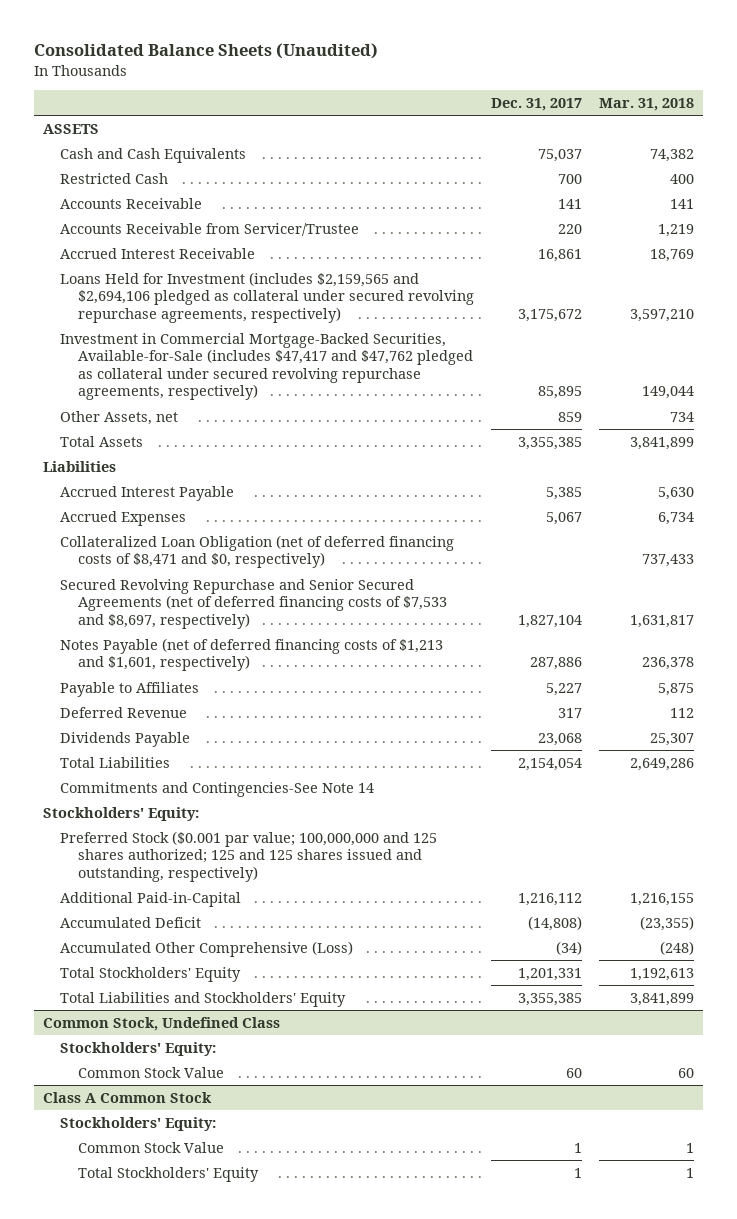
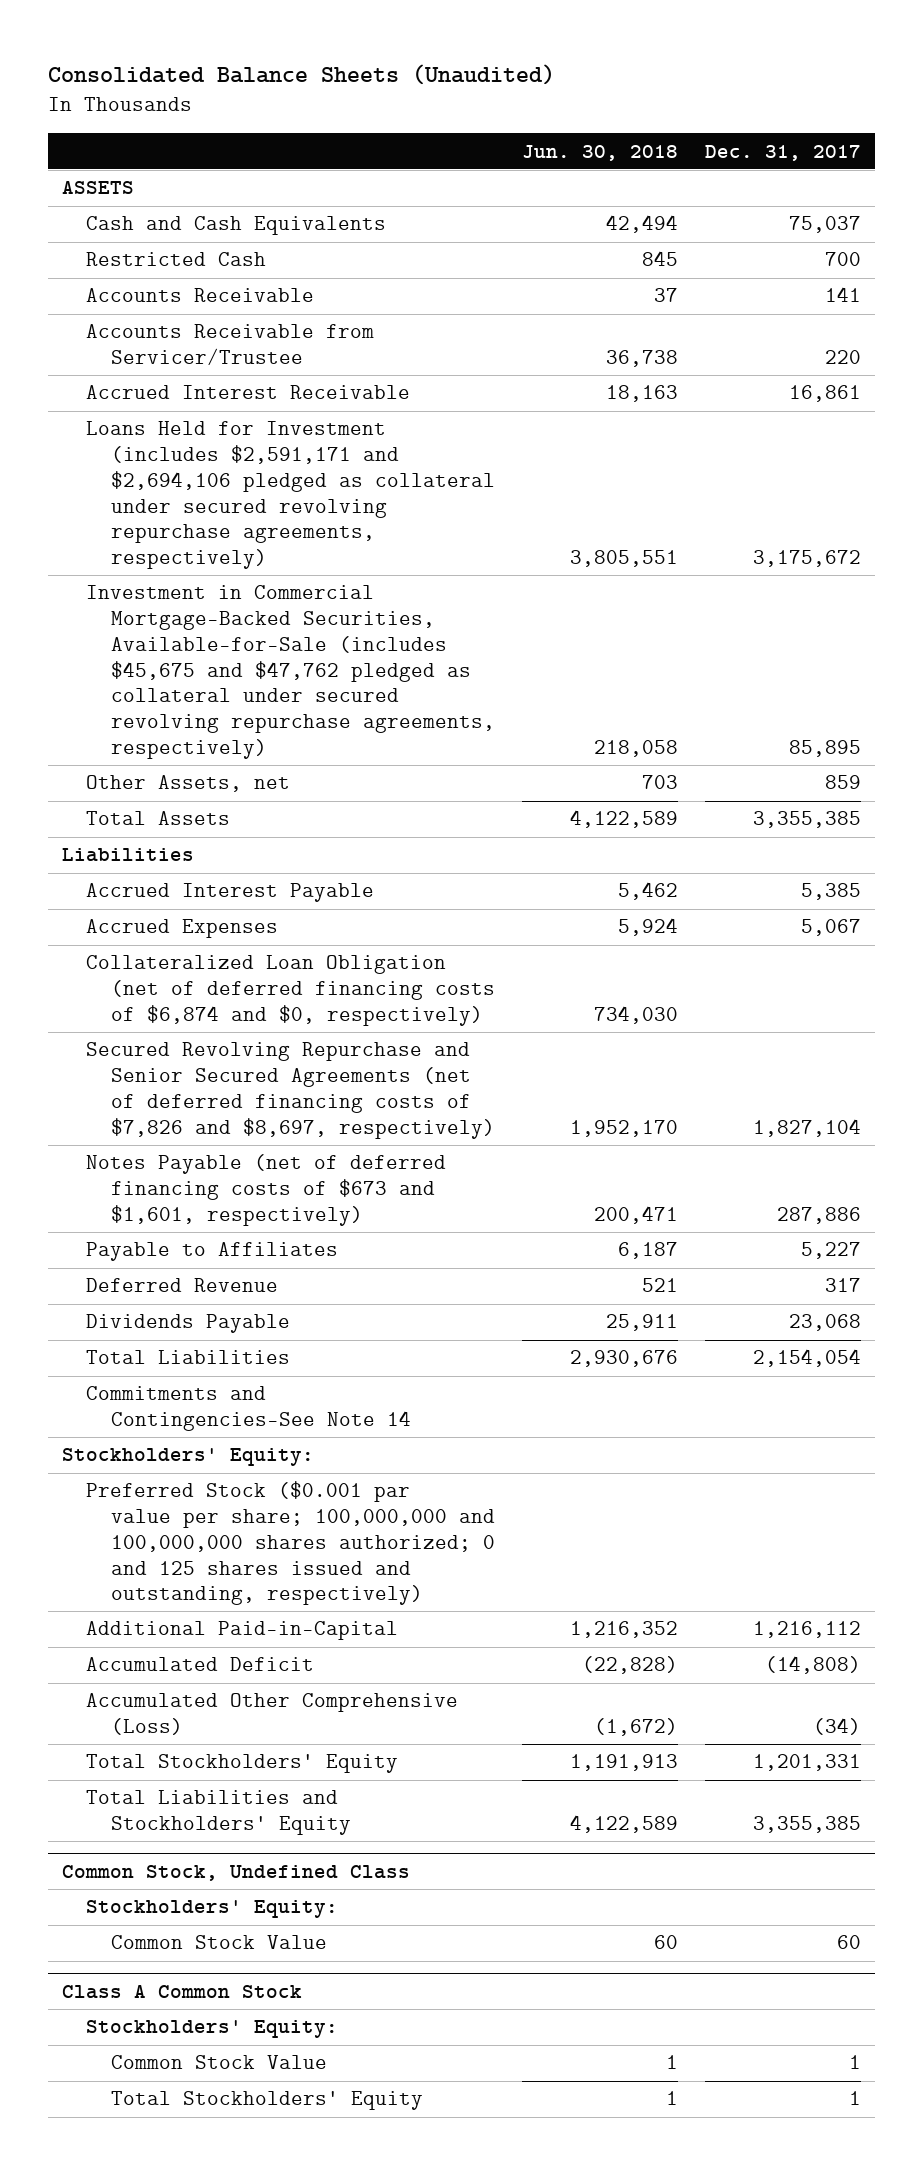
[598,97,694,111] Mar. 31, 2018 -> none
none -> [521,144,678,161] Jun. 30, 2018
[60,271,474,323] Loans Held for Investment (includes $2,159,565 and $2,694,106 pledged as collateral under secured revolving repurchase agreements, respectively) -> [86,421,495,569] Loans Held for Investment (includes $2,591,171 and $2,694,106 pledged as collateral under secured revolving repurchase agreements, respectively)
[60,332,473,401] Investment in Commercial Mortgage-Backed Securities, Available-for-Sale (includes $47,417 and $47,762 pledged as collateral under secured revolving repurchase agreements, respectively) -> [86,585,495,759] Investment in Commercial Mortgage-Backed Securities, Available-for-Sale (includes $45,675 and $47,762 pledged as collateral under secured revolving repurchase agreements, respectively)
[60,534,455,569] Collateralized Loan Obligation (net of deferred financing costs of $8,471 and $0, respectively) -> [86,955,495,1026] Collateralized Loan Obligation (net of deferred financing costs of $6,874 and $0, respectively)
[60,578,447,629] Secured Revolving Repurchase and Senior Secured Agreements (net of deferred financing costs of $7,533 and $8,697, respectively) -> [86,1042,495,1139] Secured Revolving Repurchase and Senior Secured Agreements (net of deferred financing costs of $7,826 and $8,697, respectively)
[60,637,444,672] Notes Payable (net of deferred financing costs of $1,213 and $1,601, respectively) -> [86,1154,447,1226] Notes Payable (net of deferred financing costs of $673 and $1,601, respectively)
[60,830,438,882] Preferred Stock ($0.001 par value; 100,000,000 and 125 shares authorized; 125 and 125 shares issued and outstanding, respectively) -> [86,1481,495,1606] Preferred Stock ($0.001 par value per share; 100,000,000 and 100,000,000 shares authorized; 0 and 125 shares issued and outstanding, respectively)

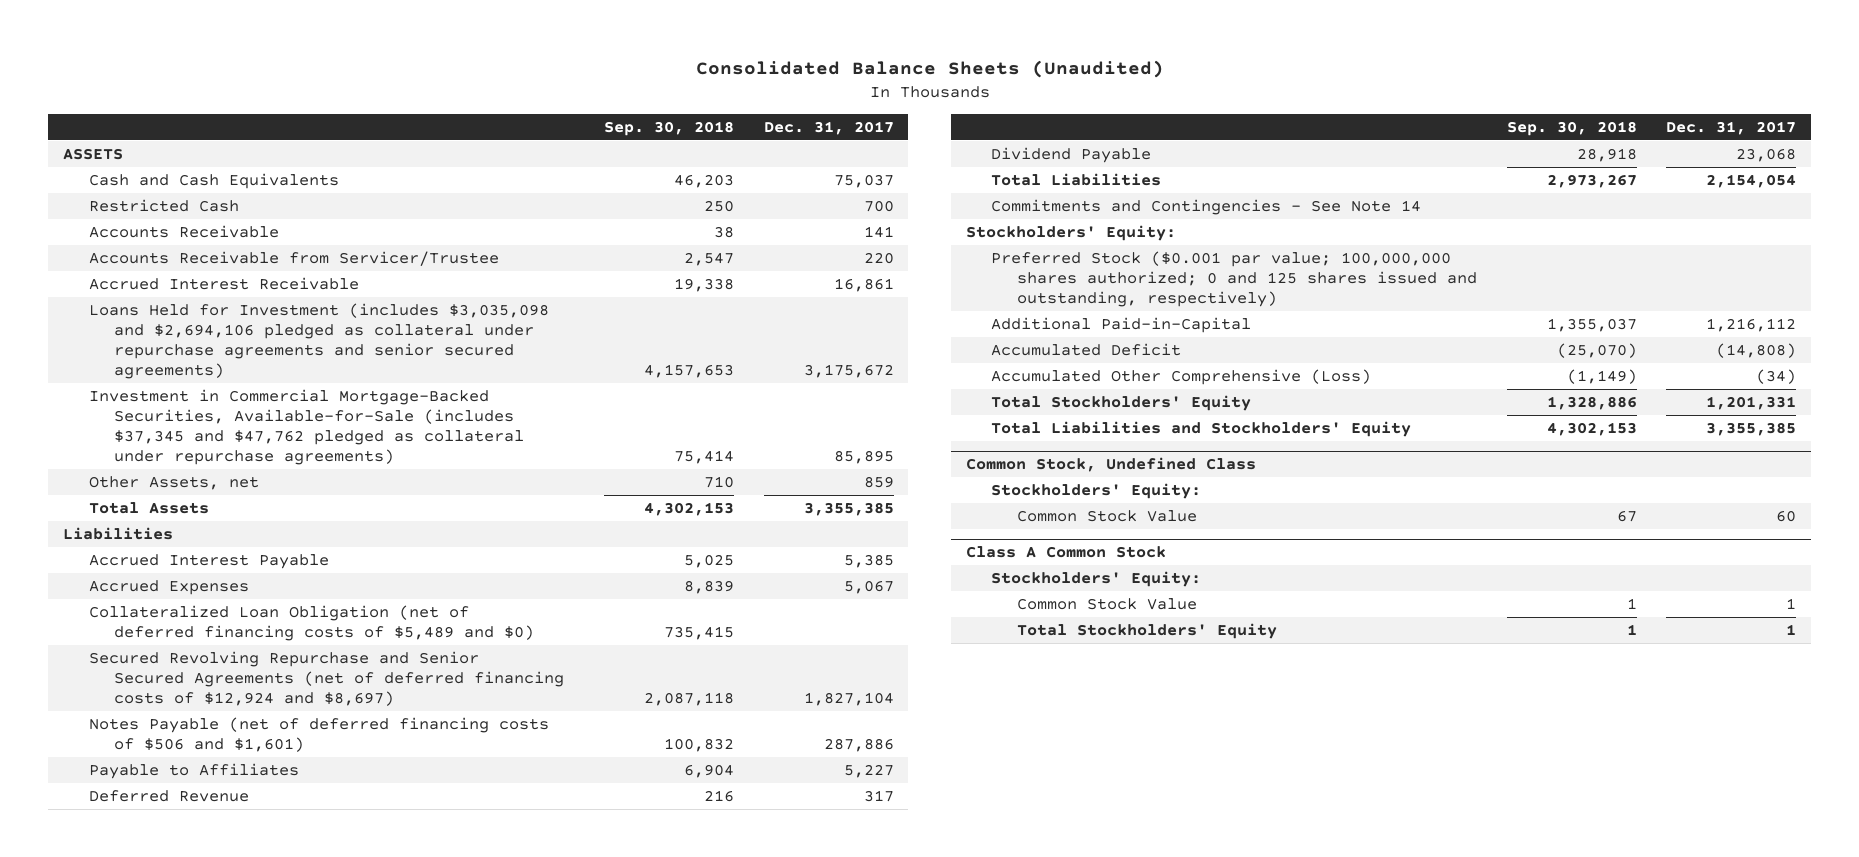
[521,144,678,161] Jun. 30, 2018 -> none
none -> [603,120,734,136] Sep. 30, 2018
[86,421,495,569] Loans Held for Investment (includes $2,591,171 and $2,694,106 pledged as collateral under secured revolving repurchase agreements, respectively) -> [88,302,549,380] Loans Held for Investment (includes $3,035,098 and $2,694,106 pledged as collateral under repurchase agreements and senior secured agreements)
[86,585,495,759] Investment in Commercial Mortgage-Backed Securities, Available-for-Sale (includes $45,675 and $47,762 pledged as collateral under secured revolving repurchase agreements, respectively) -> [88,388,525,466] Investment in Commercial Mortgage-Backed Securities, Available-for-Sale (includes $37,345 and $47,762 pledged as collateral under repurchase agreements)
[86,955,495,1026] Collateralized Loan Obligation (net of deferred financing costs of $6,874 and $0, respectively) -> [88,604,535,642] Collateralized Loan Obligation (net of deferred financing costs of $5,489 and $0)
[86,1042,495,1139] Secured Revolving Repurchase and Senior Secured Agreements (net of deferred financing costs of $7,826 and $8,697, respectively) -> [88,650,565,707] Secured Revolving Repurchase and Senior Secured Agreements (net of deferred financing costs of $12,924 and $8,697)
[86,1154,447,1226] Notes Payable (net of deferred financing costs of $673 and $1,601, respectively) -> [88,716,549,753] Notes Payable (net of deferred financing costs of $506 and $1,601)
[86,1314,291,1334] Dividends Payable -> [991,146,1152,163] Dividend Payable
[86,1386,411,1432] Commitments and Contingencies-See Note 14 -> [991,198,1422,215] Commitments and Contingencies - See Note 14
[86,1481,495,1606] Preferred Stock ($0.001 par value per share; 100,000,000 and 100,000,000 shares authorized; 0 and 125 shares issued and outstanding, respectively) -> [991,250,1478,308] Preferred Stock ($0.001 par value; 100,000,000 shares authorized; 0 and 125 shares issued and outstanding, respectively)

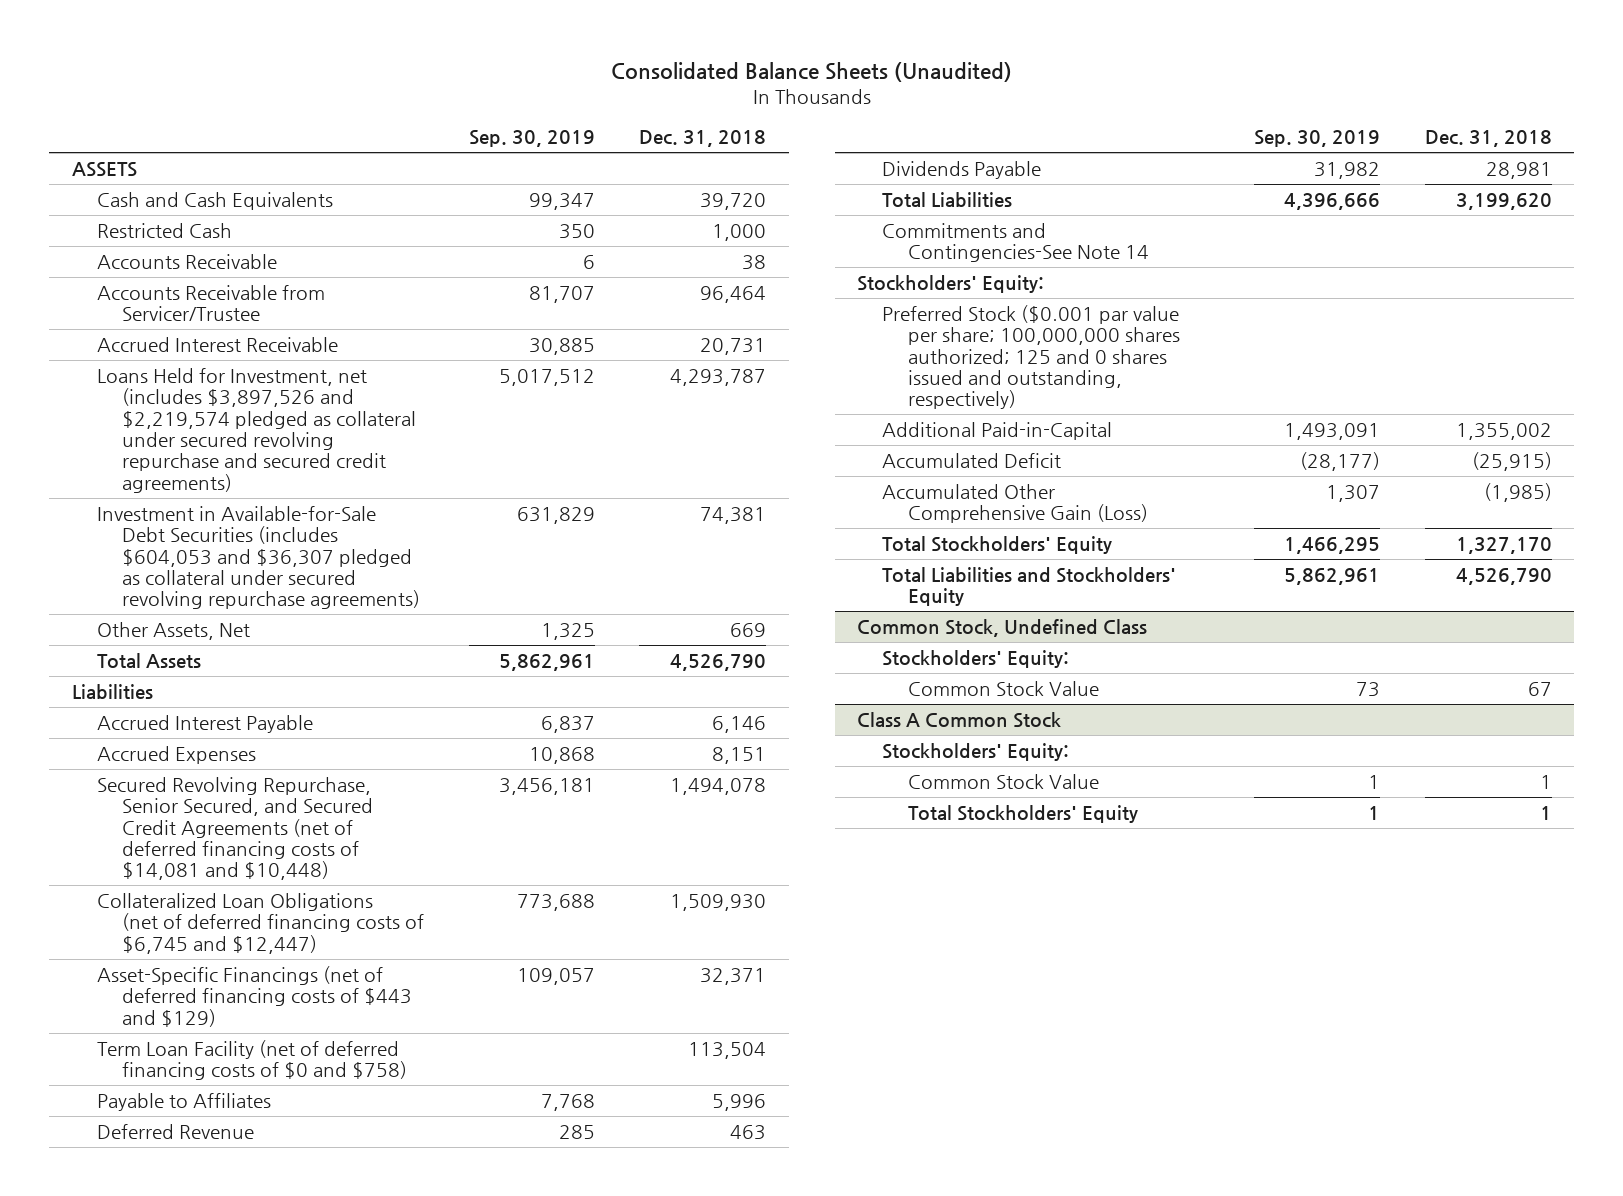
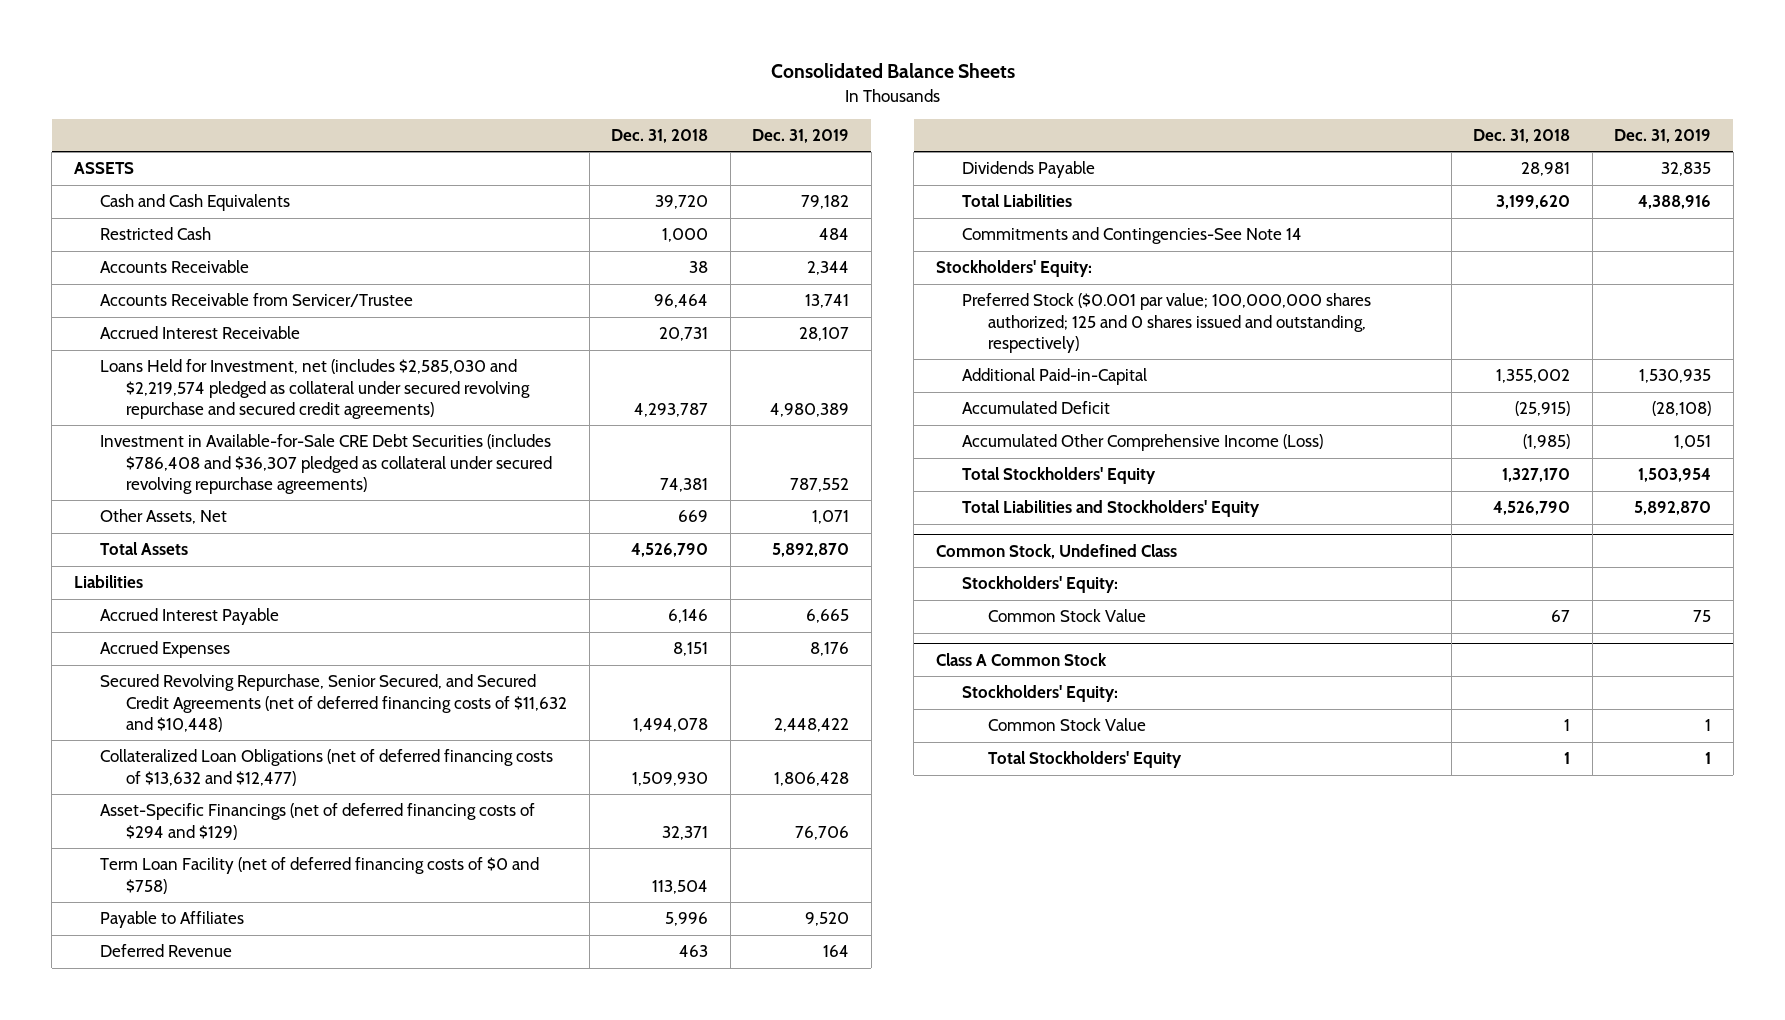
[610,61,1012,82] Consolidated Balance Sheets (Unaudited) -> [770,63,1015,79] Consolidated Balance Sheets
[468,130,595,148] Sep. 30, 2019 -> none
none -> [752,128,850,143] Dec. 31, 2019
[96,367,417,493] Loans Held for Investment, net (includes $3,897,526 and $2,219,574 pledged as collateral under secured revolving repurchase and secured credit agreements) -> [99,359,531,420] Loans Held for Investment, net (includes $2,585,030 and $2,219,574 pledged as collateral under secured revolving repurchase and secured credit agreements)
[96,505,421,610] Investment in Available-for-Sale Debt Securities (includes $604,053 and $36,307 pledged as collateral under secured revolving repurchase agreements) -> [99,434,553,495] Investment in Available-for-Sale CRE Debt Securities (includes $786,408 and $36,307 pledged as collateral under secured revolving repurchase agreements)
[96,776,374,881] Secured Revolving Repurchase, Senior Secured, and Secured Credit Agreements (net of deferred financing costs of $14,081 and $10,448) -> [99,674,568,733] Secured Revolving Repurchase, Senior Secured, and Secured Credit Agreements (net of deferred financing costs of $11,632 and $10,448)
[96,892,425,954] Collateralized Loan Obligations (net of deferred financing costs of $6,745 and $12,447) -> [99,749,553,786] Collateralized Loan Obligations (net of deferred financing costs of $13,632 and $12,477)
[96,965,413,1027] Asset-Specific Financings (net of deferred financing costs of $443 and $129) -> [99,803,535,840] Asset-Specific Financings (net of deferred financing costs of $294 and $129)
[882,304,1180,410] Preferred Stock ($0.001 par value per share; 100,000,000 shares authorized; 125 and 0 shares issued and outstanding, respectively) -> [962,293,1372,354] Preferred Stock ($0.001 par value; 100,000,000 shares authorized; 125 and 0 shares issued and outstanding, respectively)
[882,483,1148,524] Accumulated Other Comprehensive Gain (Loss) -> [962,434,1324,452] Accumulated Other Comprehensive Income (Loss)

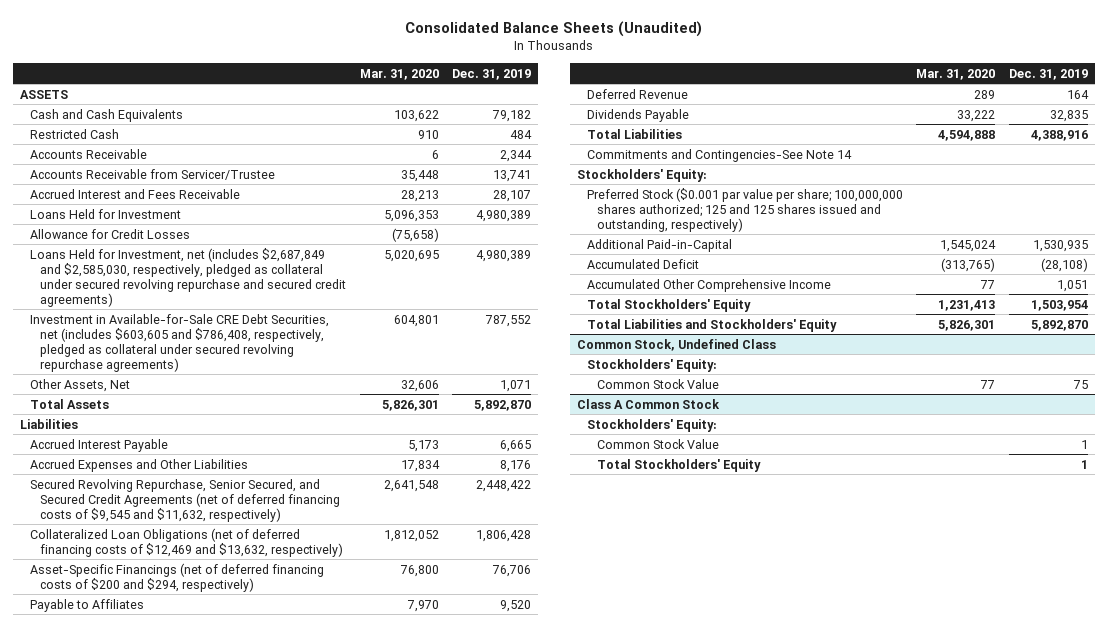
[770,63,1015,79] Consolidated Balance Sheets -> [404,20,702,37] Consolidated Balance Sheets (Unaudited)
[611,128,709,143] Dec. 31, 2018 -> none
none -> [359,68,439,80] Mar. 31, 2020
[99,326,300,340] Accrued Interest Receivable -> [30,188,241,199] Accrued Interest and Fees Receivable
none -> [30,208,182,219] Loans Held for Investment
none -> [30,228,191,239] Allowance for Credit Losses
[99,359,531,420] Loans Held for Investment, net (includes $2,585,030 and $2,219,574 pledged as collateral under secured revolving repurchase and secured credit agreements) -> [30,247,347,307] Loans Held for Investment, net (includes $2,687,849 and $2,585,030, respectively, pledged as collateral under secured revolving repurchase and secured credit agreements)
[99,434,553,495] Investment in Available-for-Sale CRE Debt Securities (includes $786,408 and $36,307 pledged as collateral under secured revolving repurchase agreements) -> [30,313,330,372] Investment in Available-for-Sale CRE Debt Securities, net (includes $603,605 and $786,408, respectively, pledged as collateral under secured revolving repurchase agreements)
[99,857,539,894] Term Loan Facility (net of deferred financing costs of $0 and $758) -> none
[99,641,230,659] Accrued Expenses -> [30,458,249,472] Accrued Expenses and Other Liabilities
[99,674,568,733] Secured Revolving Repurchase, Senior Secured, and Secured Credit Agreements (net of deferred financing costs of $11,632 and $10,448) -> [30,478,341,522] Secured Revolving Repurchase, Senior Secured, and Secured Credit Agreements (net of deferred financing costs of $9,545 and $11,632, respectively)
[99,749,553,786] Collateralized Loan Obligations (net of deferred financing costs of $13,632 and $12,477) -> [30,527,344,557] Collateralized Loan Obligations (net of deferred financing costs of $12,469 and $13,632, respectively)
[99,803,535,840] Asset-Specific Financings (net of deferred financing costs of $294 and $129) -> [30,562,325,592] Asset-Specific Financings (net of deferred financing costs of $200 and $294, respectively)
[962,293,1372,354] Preferred Stock ($0.001 par value; 100,000,000 shares authorized; 125 and 0 shares issued and outstanding, respectively) -> [586,187,903,232] Preferred Stock ($0.001 par value per share; 100,000,000 shares authorized; 125 and 125 shares issued and outstanding, respectively)
[962,434,1324,452] Accumulated Other Comprehensive Income (Loss) -> [586,278,831,292] Accumulated Other Comprehensive Income

